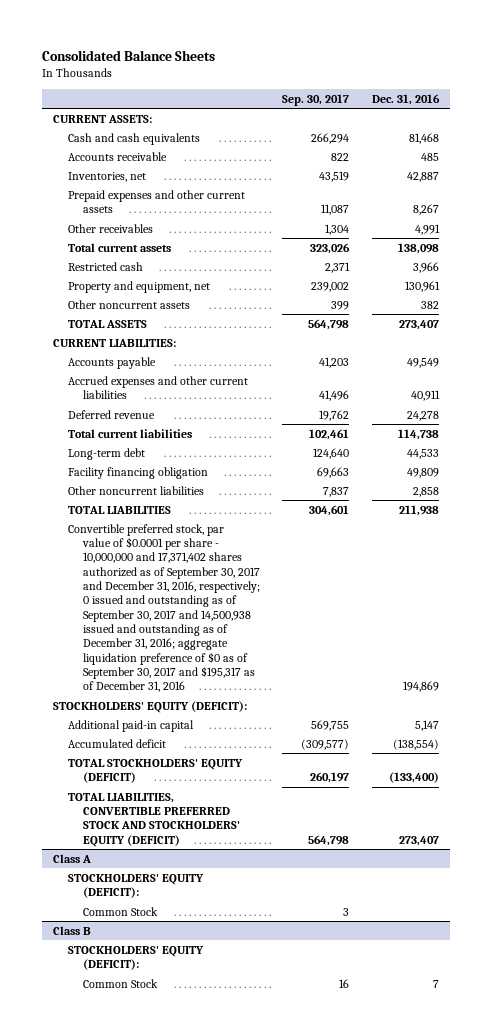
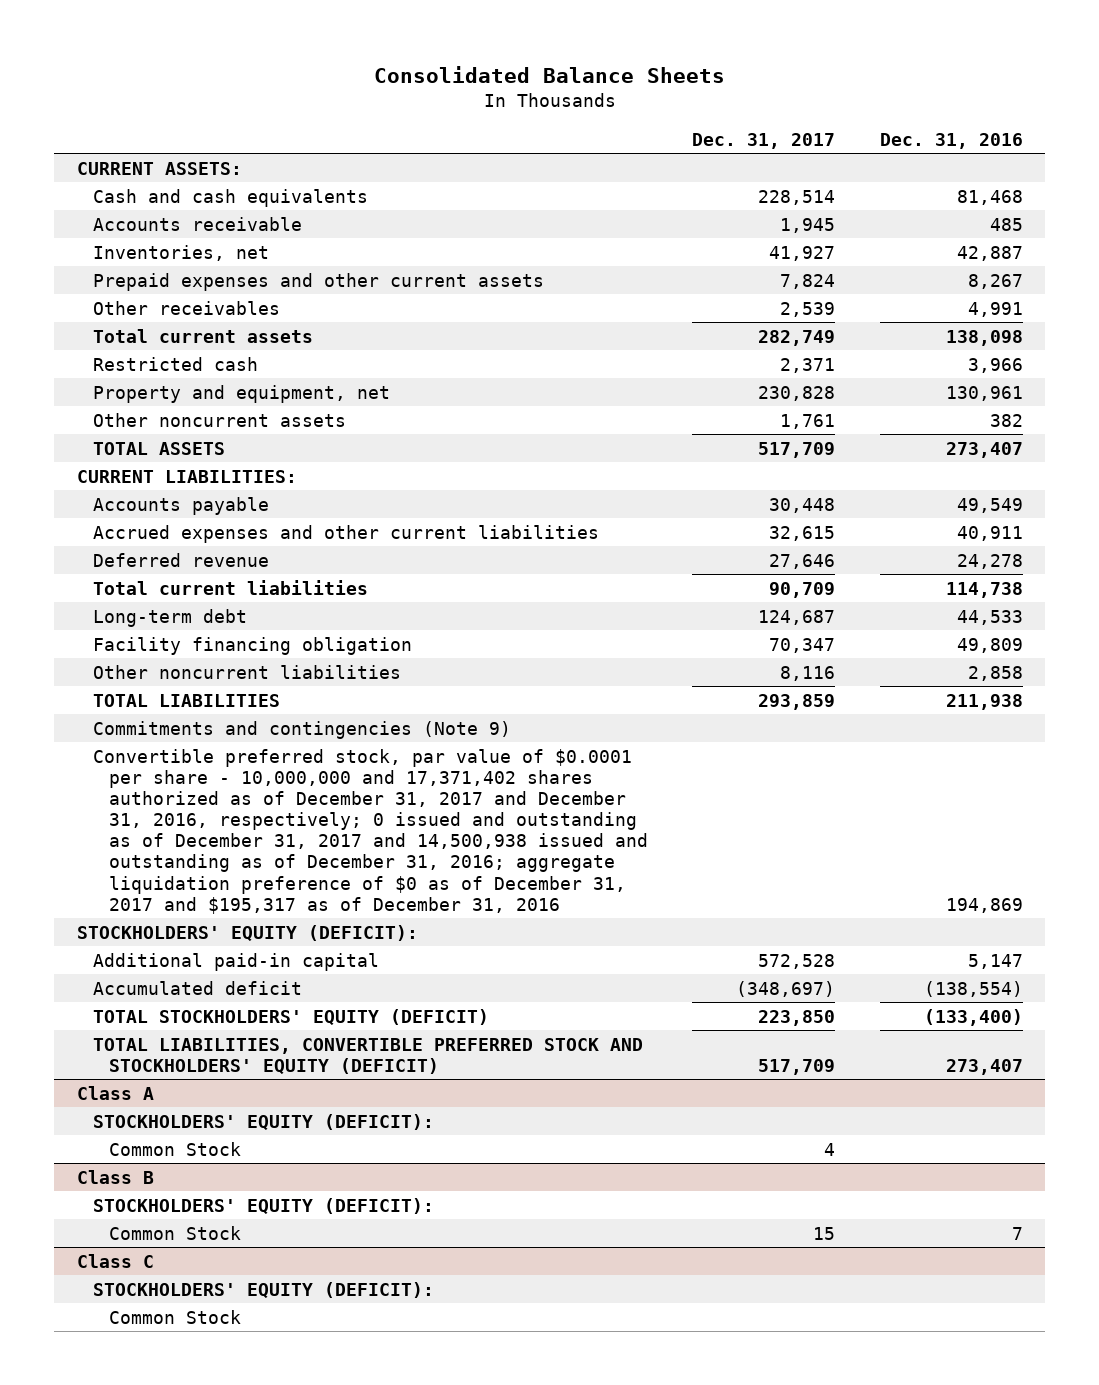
[282,93,350,106] Sep. 30, 2017 -> none
none -> [692,133,836,150] Dec. 31, 2017
none -> [92,720,511,739] Commitments and contingencies (Note 9)
[67,523,260,693] Convertible preferred stock, par value of $0.0001 per share - 10,000,000 and 17,371,402 shares authorized as of September 30, 2017 and December 31, 2016, respectively; 0 issued and outstanding as of September 30, 2017 and 14,500,938 issued and outstanding as of December 31, 2016; aggregate liquidation preference of $0 as of September 30, 2017 and $195,317 as of December 31, 2016 -> [92,748,648,914] Convertible preferred stock, par value of $0.0001 per share - 10,000,000 and 17,371,402 shares authorized as of December 31, 2017 and December 31, 2016, respectively; 0 issued and outstanding as of December 31, 2017 and 14,500,938 issued and outstanding as of December 31, 2016; aggregate liquidation preference of $0 as of December 31, 2017 and $195,317 as of December 31, 2016
none -> [76,1253,154,1268] Class C
none -> [92,1281,434,1298] STOCKHOLDERS' EQUITY (DEFICIT):
none -> [108,1309,241,1324] Common Stock

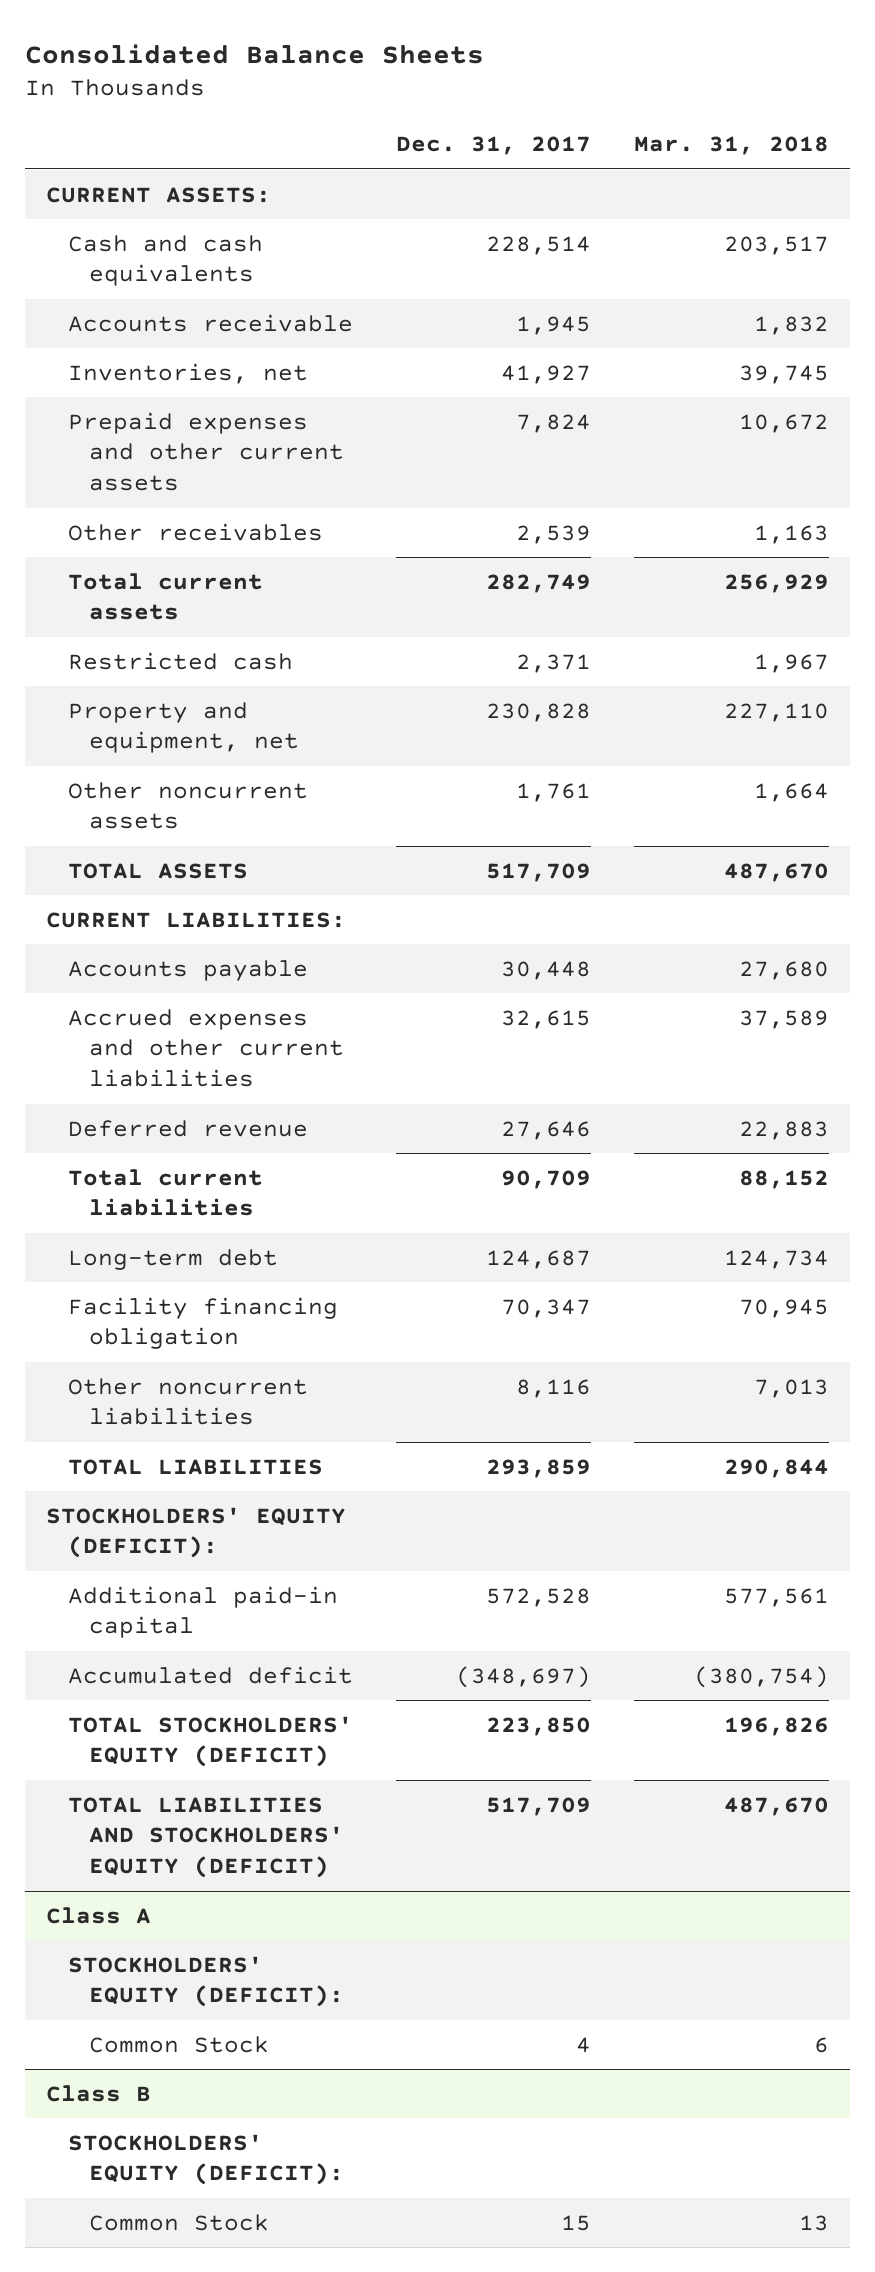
[879,133,1023,150] Dec. 31, 2016 -> none
none -> [633,136,829,156] Mar. 31, 2018
[92,720,511,739] Commitments and contingencies (Note 9) -> none
[92,748,648,914] Convertible preferred stock, par value of $0.0001 per share - 10,000,000 and 17,371,402 shares authorized as of December 31, 2017 and December 31, 2016, respectively; 0 issued and outstanding as of December 31, 2017 and 14,500,938 issued and outstanding as of December 31, 2016; aggregate liquidation preference of $0 as of December 31, 2017 and $195,317 as of December 31, 2016 -> none
[92,1037,643,1074] TOTAL LIABILITIES, CONVERTIBLE PREFERRED STOCK AND STOCKHOLDERS' EQUITY (DEFICIT) -> [67,1796,344,1879] TOTAL LIABILITIES AND STOCKHOLDERS' EQUITY (DEFICIT)
[76,1253,154,1268] Class C -> none
[92,1281,434,1298] STOCKHOLDERS' EQUITY (DEFICIT): -> none
[108,1309,241,1324] Common Stock -> none

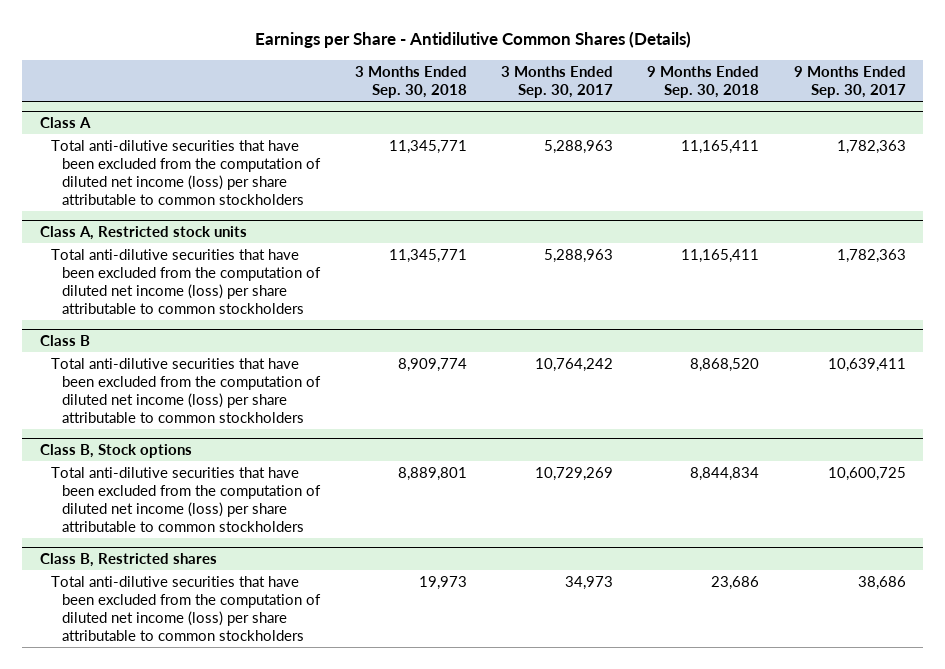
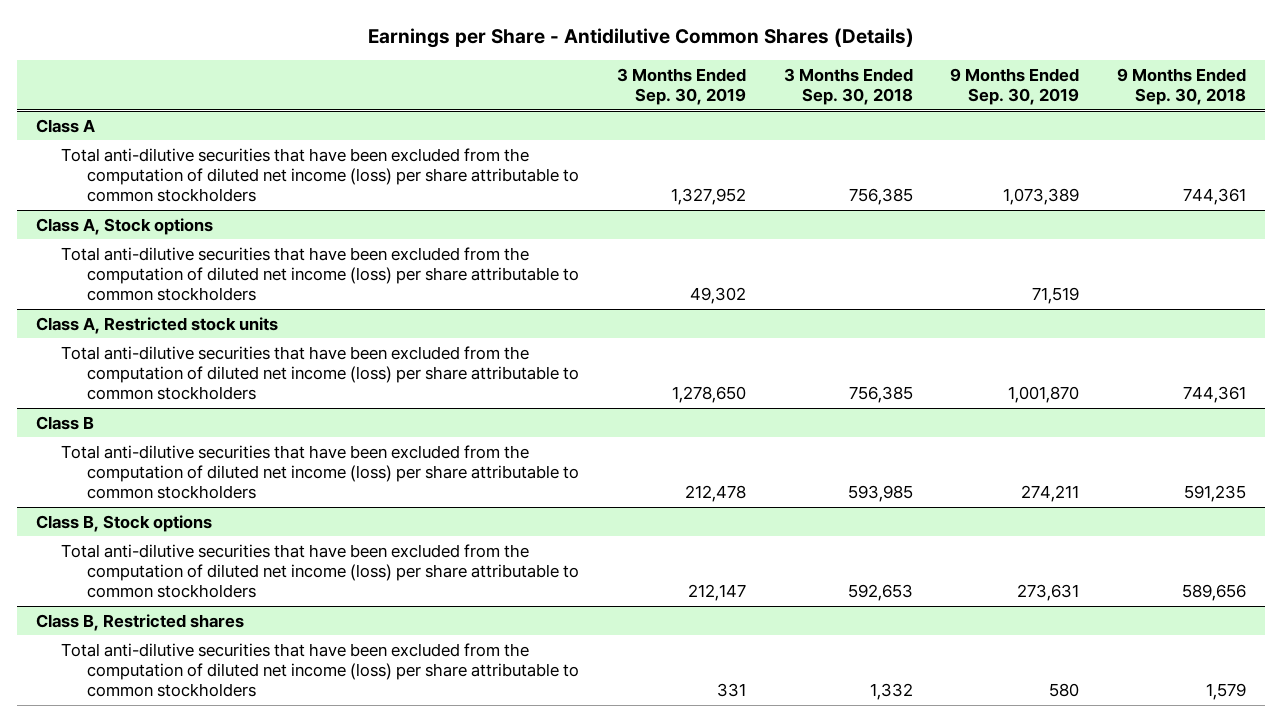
[500,65,613,98] 3 Months Ended Sep. 30, 2017 -> none
[793,65,906,98] 9 Months Ended Sep. 30, 2017 -> none
none -> [617,67,747,105] 3 Months Ended Sep. 30, 2019
none -> [950,67,1080,105] 9 Months Ended Sep. 30, 2019
[388,139,467,154] 11,345,771 -> [848,188,913,206] 756,385
[681,139,760,154] 11,165,411 -> [1183,188,1247,206] 744,361
none -> [35,217,213,235] Class A, Stock options
none -> [61,246,580,302] Total anti-dilutive securities that have been excluded from the computation of diluted net income (loss) per share attributable to common stockholders
[388,248,467,263] 11,345,771 -> [848,386,913,404] 756,385
[681,248,760,263] 11,165,411 -> [1183,386,1247,404] 744,361
[397,357,467,372] 8,909,774 -> [847,485,913,503] 593,985
[690,357,760,372] 8,868,520 -> [1184,485,1247,503] 591,235
[397,466,467,481] 8,889,801 -> [847,584,913,602] 592,653
[690,466,760,481] 8,844,834 -> [1182,584,1247,602] 589,656
[418,575,467,590] 19,973 -> [869,683,913,701] 1,332
[711,575,760,590] 23,686 -> [1206,683,1247,701] 1,579

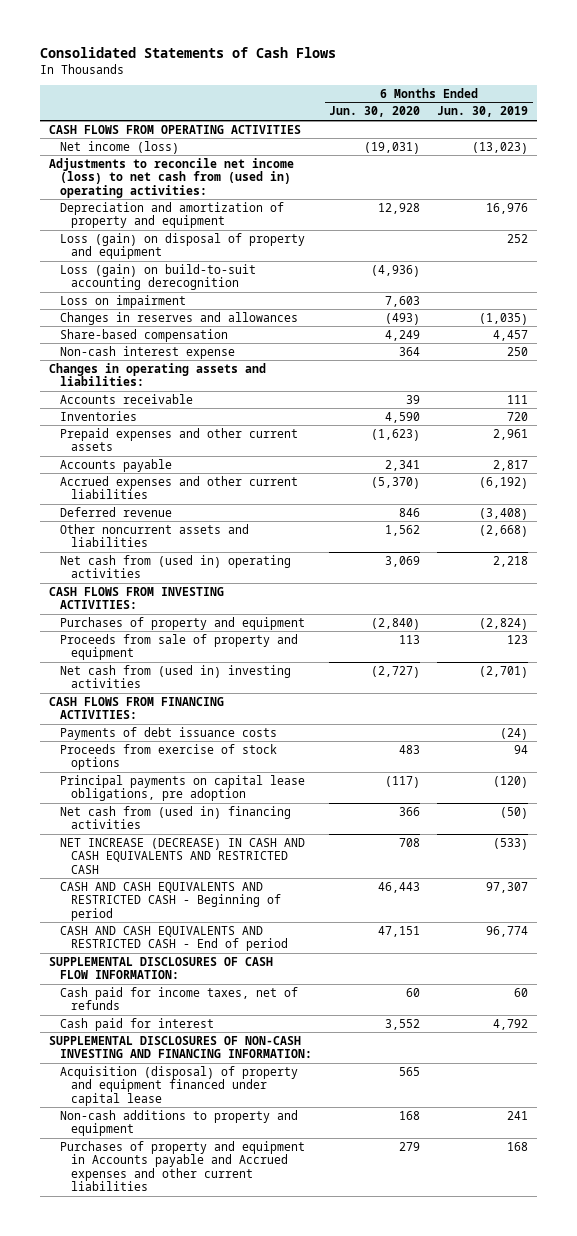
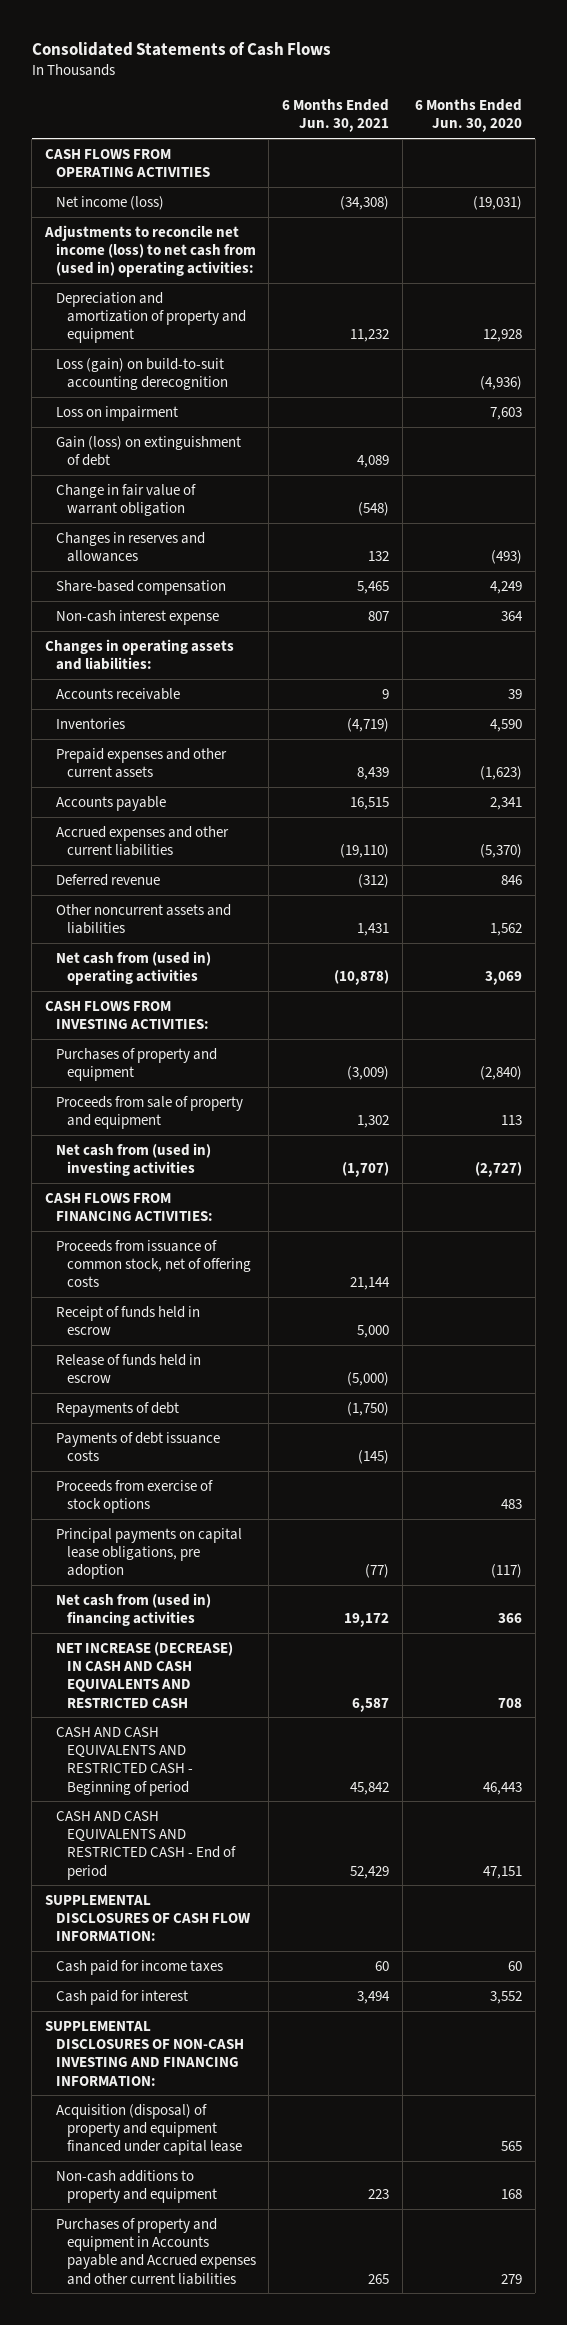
[437,106,529,118] Jun. 30, 2019 -> none
none -> [281,98,389,133] 6 Months Ended Jun. 30, 2021
[59,232,305,260] Loss (gain) on disposal of property and equipment -> none
none -> [55,435,241,467] Gain (loss) on extinguishment of debt
none -> [55,483,196,517] Change in fair value of warrant obligation
none -> [55,1239,251,1288] Proceeds from issuance of common stock, net of offering costs
none -> [55,1305,200,1336] Receipt of funds held in escrow
none -> [55,1353,201,1384] Release of funds held in escrow
none -> [55,1401,179,1417] Repayments of debt
[59,986,298,1011] Cash paid for income taxes, net of refunds -> [55,1959,223,1975] Cash paid for income taxes

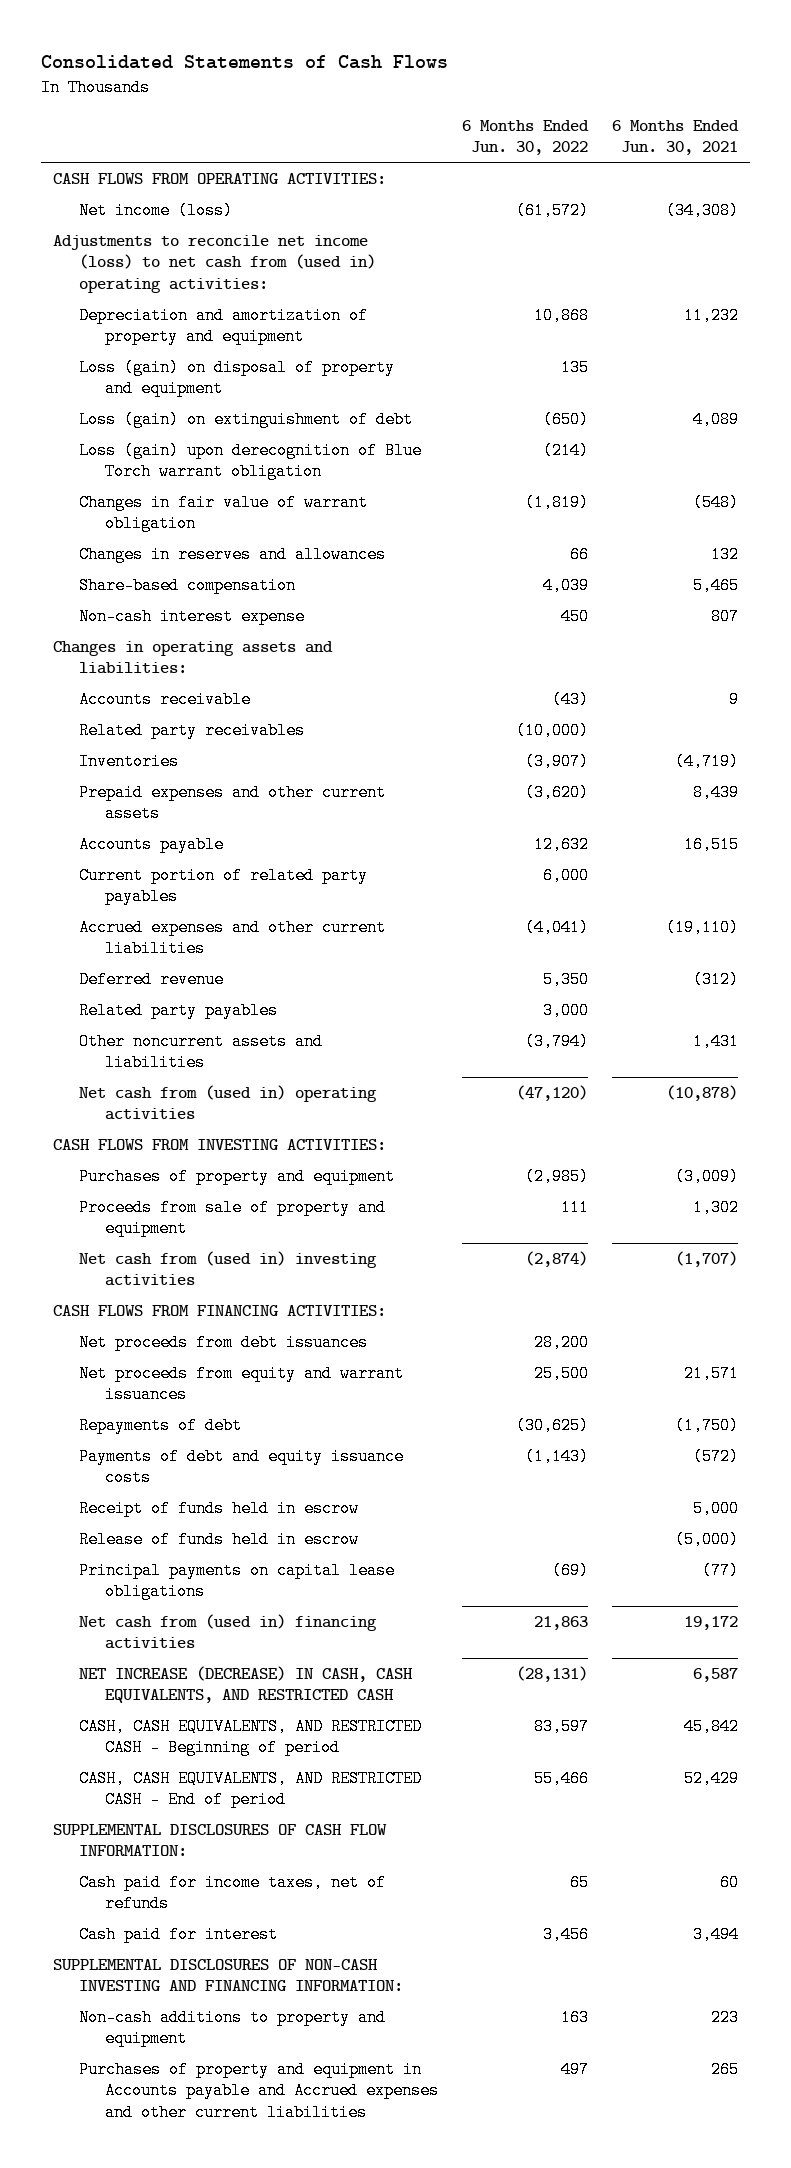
[415,98,523,133] 6 Months Ended Jun. 30, 2020 -> none
none -> [461,119,589,156] 6 Months Ended Jun. 30, 2022
[44,148,210,178] CASH FLOWS FROM OPERATING ACTIVITIES -> [52,172,386,184] CASH FLOWS FROM OPERATING ACTIVITIES:
[55,357,228,391] Loss (gain) on build-to-suit accounting derecognition -> none
[55,405,178,421] Loss on impairment -> none
none -> [78,358,395,398] Loss (gain) on disposal of property and equipment
[55,435,241,467] Gain (loss) on extinguishment of debt -> [78,410,413,428] Loss (gain) on extinguishment of debt
none -> [78,441,422,481] Loss (gain) upon derecognition of Blue Torch warrant obligation
[55,483,196,517] Change in fair value of warrant obligation -> [78,493,368,533] Changes in fair value of warrant obligation
none -> [78,721,305,739] Related party receivables
none -> [78,866,368,906] Current portion of related party payables
none -> [78,1001,278,1019] Related party payables
[55,1239,251,1288] Proceeds from issuance of common stock, net of offering costs -> none
none -> [78,1333,368,1351] Net proceeds from debt issuances
none -> [78,1364,404,1404] Net proceeds from equity and warrant issuances
[55,1401,179,1417] Repayments of debt -> [78,1416,242,1434] Repayments of debt
none -> [78,1447,404,1487] Payments of debt and equity issuance costs
[55,1431,220,1462] Payments of debt issuance costs -> none
[55,1479,213,1514] Proceeds from exercise of stock options -> none
[55,1527,242,1580] Principal payments on capital lease obligations, pre adoption -> [78,1561,395,1601] Principal payments on capital lease obligations
[55,1641,233,1708] NET INCREASE (DECREASE) IN CASH AND CASH EQUIVALENTS AND RESTRICTED CASH -> [78,1665,413,1704] NET INCREASE (DECREASE) IN CASH, CASH EQUIVALENTS, AND RESTRICTED CASH
[55,1726,193,1796] CASH AND CASH EQUIVALENTS AND RESTRICTED CASH - Beginning of period -> [78,1717,422,1757] CASH, CASH EQUIVALENTS, AND RESTRICTED CASH - Beginning of period
[55,1810,236,1880] CASH AND CASH EQUIVALENTS AND RESTRICTED CASH - End of period -> [78,1769,422,1809] CASH, CASH EQUIVALENTS, AND RESTRICTED CASH - End of period
[55,1959,223,1975] Cash paid for income taxes -> [78,1873,386,1913] Cash paid for income taxes, net of refunds
[55,2103,242,2156] Acquisition (disposal) of property and equipment financed under capital lease -> none

